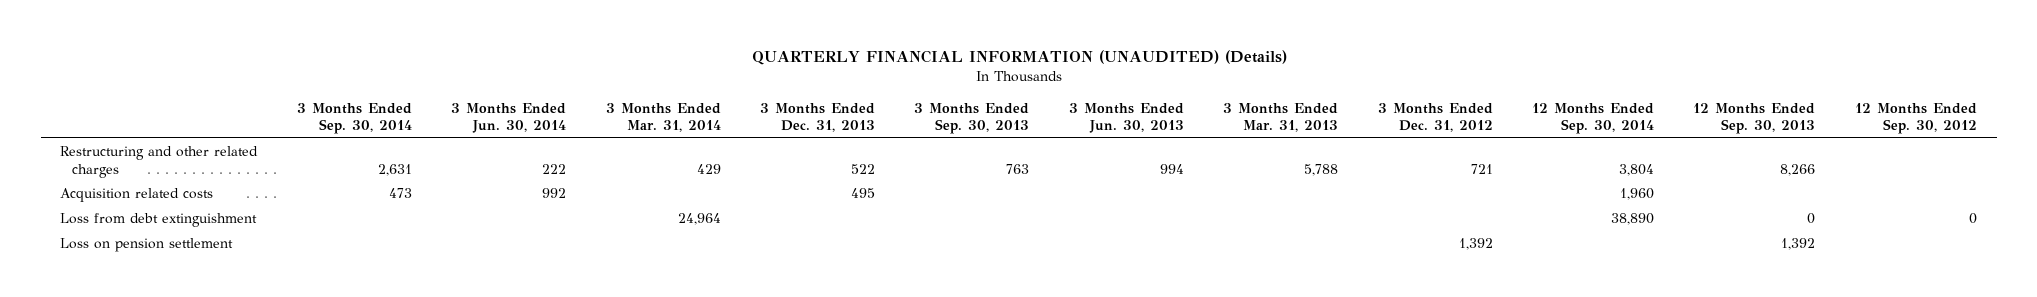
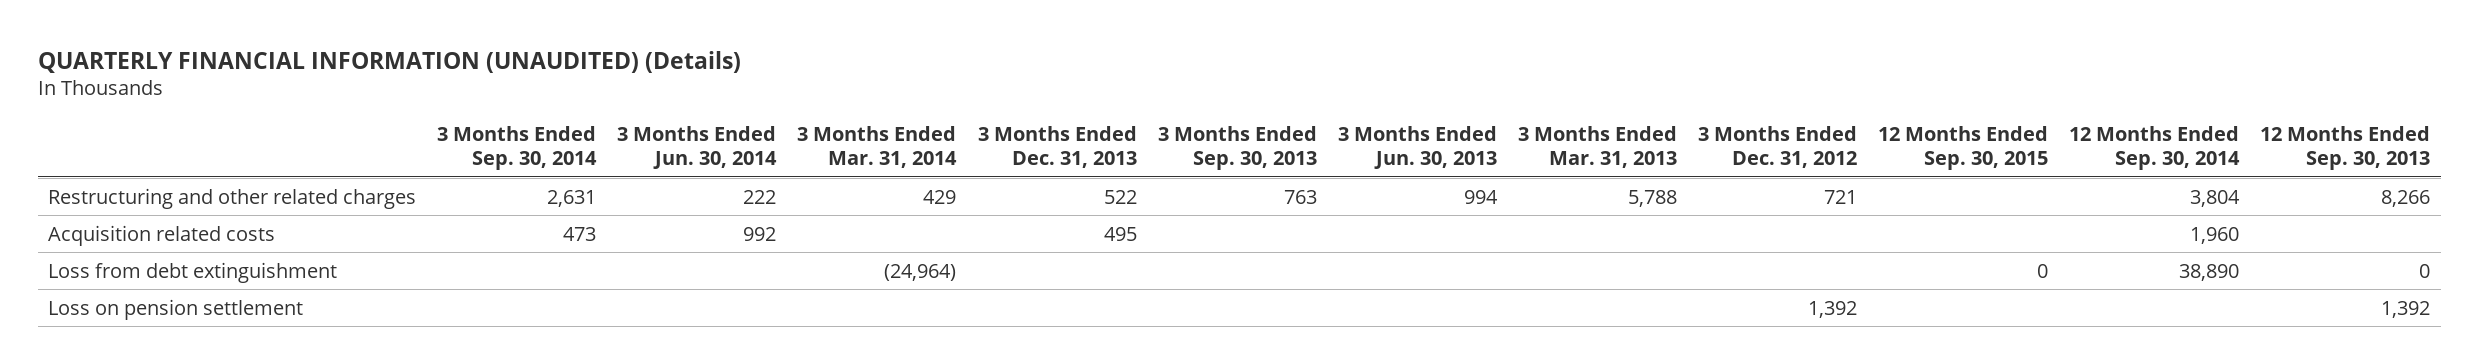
[1854,102,1977,134] 12 Months Ended Sep. 30, 2012 -> none
none -> [1877,126,2048,171] 12 Months Ended Sep. 30, 2015
[677,213,721,226] 24,964 -> [884,263,957,281] (24,964)

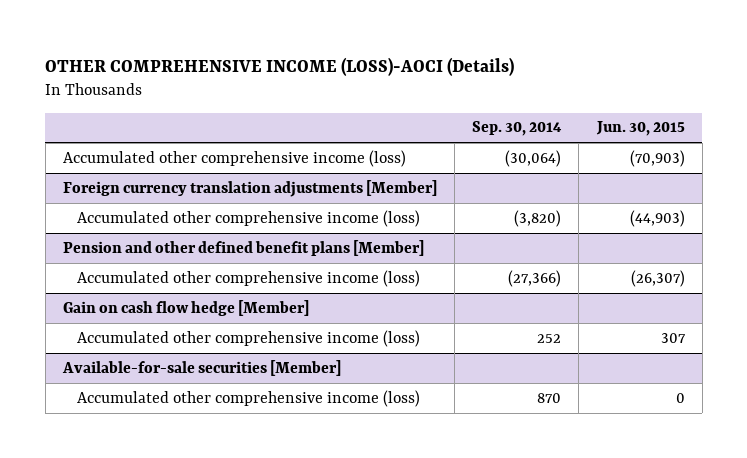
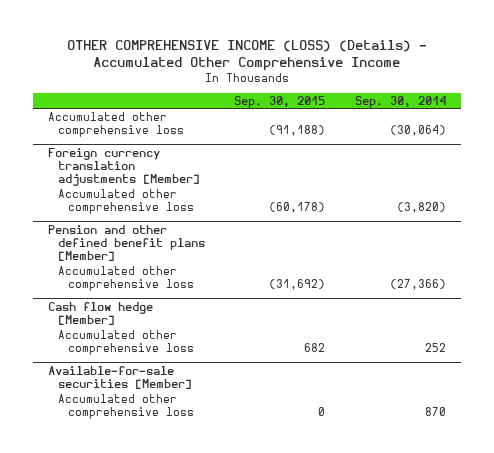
[45,57,515,77] OTHER COMPREHENSIVE INCOME (LOSS)-AOCI (Details) -> [66,40,427,72] OTHER COMPREHENSIVE INCOME (LOSS) (Details) - Accumulated Other Comprehensive Income
[595,121,685,137] Jun. 30, 2015 -> none
none -> [234,95,326,108] Sep. 30, 2015
[62,149,406,167] Accumulated other comprehensive income (loss) -> [47,112,184,138] Accumulated other comprehensive loss
[76,209,420,227] Accumulated other comprehensive income (loss) -> [57,189,194,215] Accumulated other comprehensive loss
[76,269,420,287] Accumulated other comprehensive income (loss) -> [57,266,194,292] Accumulated other comprehensive loss
[62,299,309,316] Gain on cash flow hedge [Member] -> [47,301,153,325] Cash flow hedge [Member]
[76,329,420,347] Accumulated other comprehensive income (loss) -> [57,330,194,356] Accumulated other comprehensive loss
[76,389,420,407] Accumulated other comprehensive income (loss) -> [57,394,194,420] Accumulated other comprehensive loss

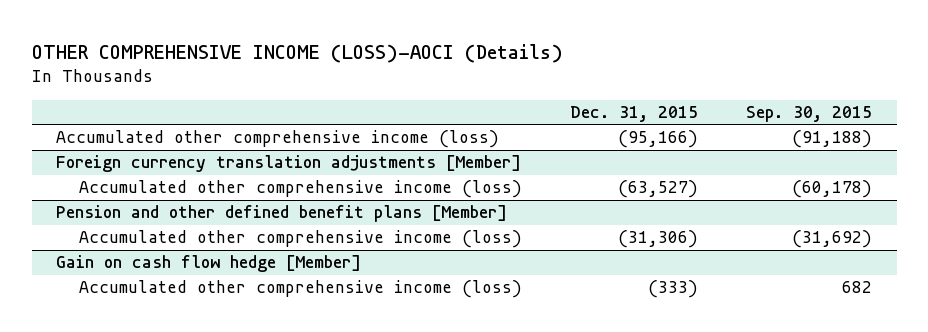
[66,40,427,72] OTHER COMPREHENSIVE INCOME (LOSS) (Details) - Accumulated Other Comprehensive Income -> [31,43,563,63] OTHER COMPREHENSIVE INCOME (LOSS)-AOCI (Details)
[354,95,446,108] Sep. 30, 2014 -> none
none -> [570,105,699,122] Dec. 31, 2015
[47,112,184,138] Accumulated other comprehensive loss -> [55,130,499,149] Accumulated other comprehensive income (loss)
[57,189,194,215] Accumulated other comprehensive loss -> [78,180,522,199] Accumulated other comprehensive income (loss)
[47,365,192,389] Available-for-sale securities [Member] -> none
[57,394,194,420] Accumulated other comprehensive loss -> none
[57,266,194,292] Accumulated other comprehensive loss -> [78,230,522,249] Accumulated other comprehensive income (loss)
[47,301,153,325] Cash flow hedge [Member] -> [55,255,361,273] Gain on cash flow hedge [Member]
[57,330,194,356] Accumulated other comprehensive loss -> [78,280,522,299] Accumulated other comprehensive income (loss)

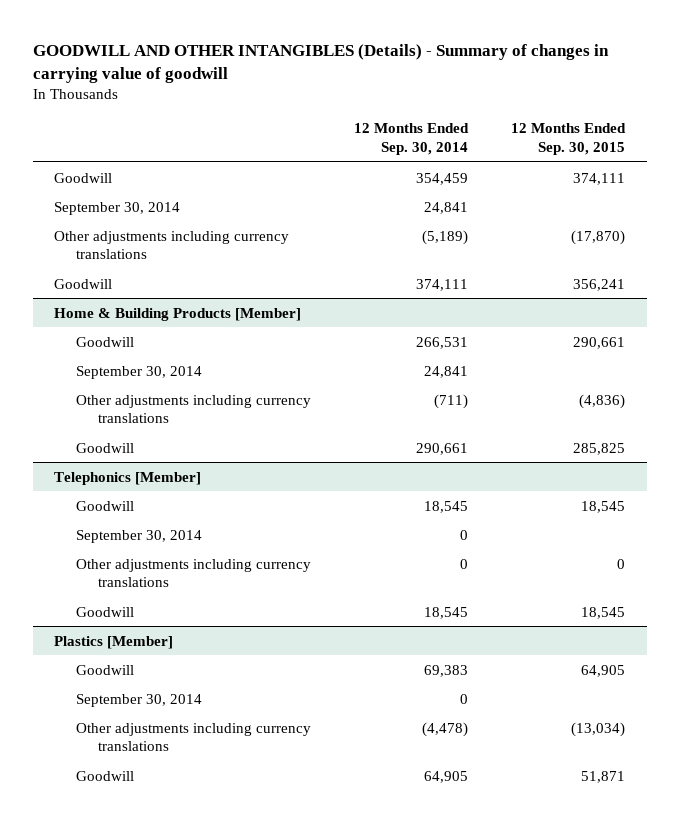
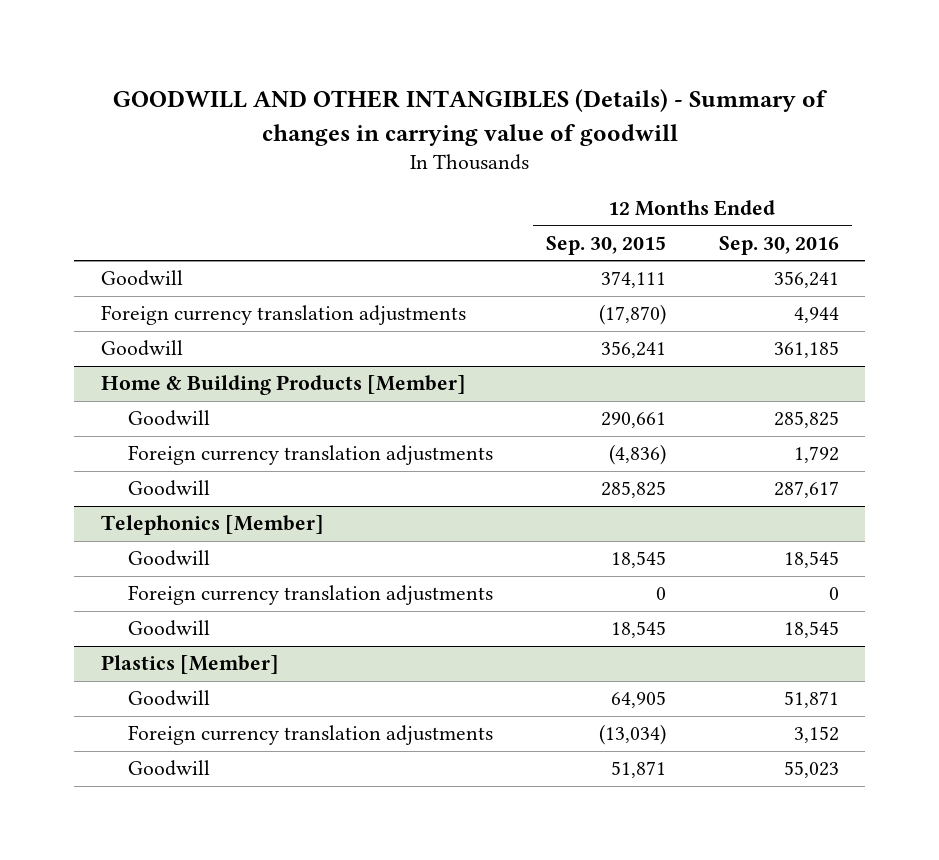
[354,123,470,155] 12 Months Ended Sep. 30, 2014 -> none
none -> [718,236,839,256] Sep. 30, 2016
[54,201,181,215] September 30, 2014 -> none
[54,230,290,259] Other adjustments including currency translations -> [100,305,466,326] Foreign currency translation adjustments
[76,365,203,379] September 30, 2014 -> none
[76,394,312,423] Other adjustments including currency translations -> [127,445,493,466] Foreign currency translation adjustments
[76,529,203,543] September 30, 2014 -> none
[76,558,312,587] Other adjustments including currency translations -> [127,585,493,606] Foreign currency translation adjustments
[76,693,203,707] September 30, 2014 -> none
[76,722,312,751] Other adjustments including currency translations -> [127,725,493,746] Foreign currency translation adjustments

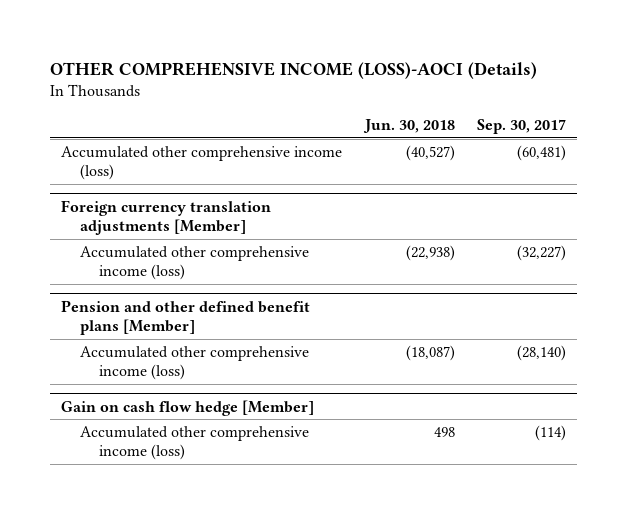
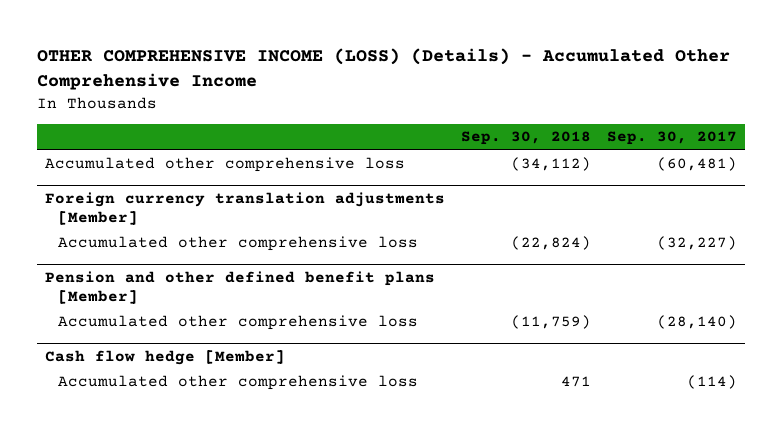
[50,62,538,80] OTHER COMPREHENSIVE INCOME (LOSS)-AOCI (Details) -> [36,48,730,91] OTHER COMPREHENSIVE INCOME (LOSS) (Details) - Accumulated Other Comprehensive Income
[362,119,455,134] Jun. 30, 2018 -> none
none -> [460,131,591,146] Sep. 30, 2018
[61,145,343,181] Accumulated other comprehensive income (loss) -> [44,157,405,173] Accumulated other comprehensive loss
[80,245,310,281] Accumulated other comprehensive income (loss) -> [58,236,419,252] Accumulated other comprehensive loss
[80,345,310,381] Accumulated other comprehensive income (loss) -> [58,315,419,331] Accumulated other comprehensive loss
[61,399,315,416] Gain on cash flow hedge [Member] -> [44,349,285,365] Cash flow hedge [Member]
[80,425,310,461] Accumulated other comprehensive income (loss) -> [58,375,419,391] Accumulated other comprehensive loss

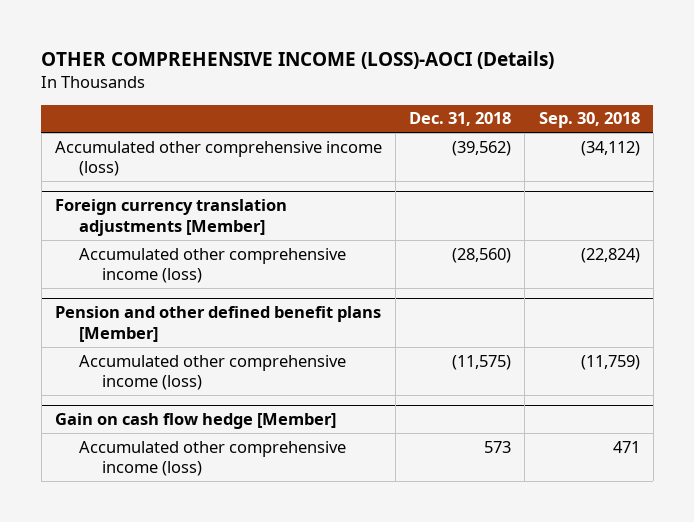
[36,48,730,91] OTHER COMPREHENSIVE INCOME (LOSS) (Details) - Accumulated Other Comprehensive Income -> [41,51,555,70] OTHER COMPREHENSIVE INCOME (LOSS)-AOCI (Details)
[606,131,737,146] Sep. 30, 2017 -> none
none -> [409,112,512,127] Dec. 31, 2018
[44,157,405,173] Accumulated other comprehensive loss -> [54,140,382,177] Accumulated other comprehensive income (loss)
[58,236,419,252] Accumulated other comprehensive loss -> [78,247,346,284] Accumulated other comprehensive income (loss)
[58,315,419,331] Accumulated other comprehensive loss -> [78,354,346,391] Accumulated other comprehensive income (loss)
[44,349,285,365] Cash flow hedge [Member] -> [54,412,336,429] Gain on cash flow hedge [Member]
[58,375,419,391] Accumulated other comprehensive loss -> [78,440,346,477] Accumulated other comprehensive income (loss)

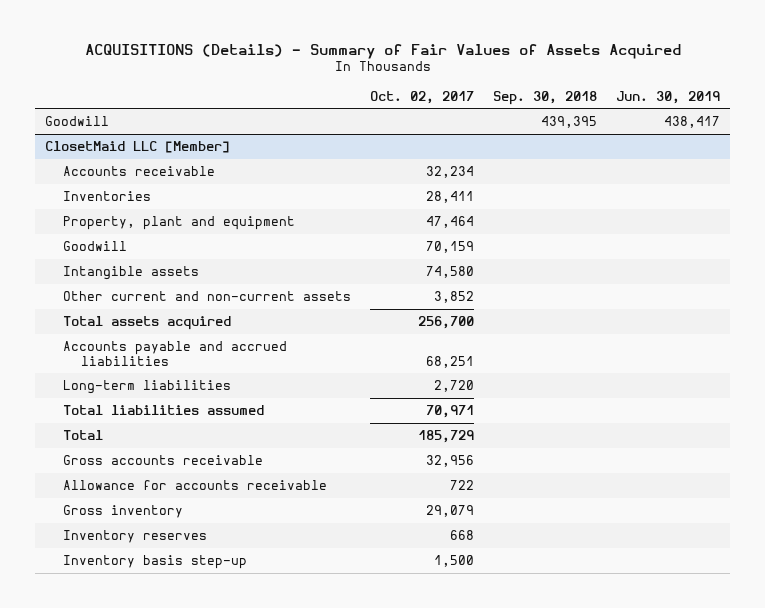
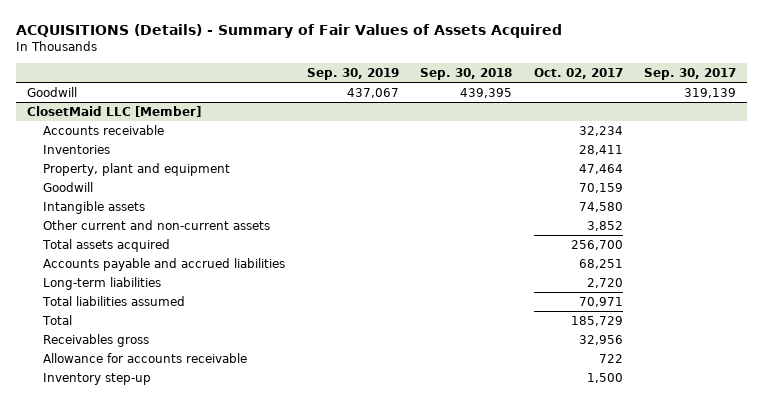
[616,90,721,104] Jun. 30, 2019 -> none
none -> [306,68,399,81] Sep. 30, 2019
none -> [644,68,737,81] Sep. 30, 2017
[62,454,263,465] Gross accounts receivable -> [43,334,150,348] Receivables gross
[62,504,183,518] Gross inventory -> none
[62,529,207,543] Inventory reserves -> none
[62,554,247,569] Inventory basis step-up -> [43,373,152,386] Inventory step-up

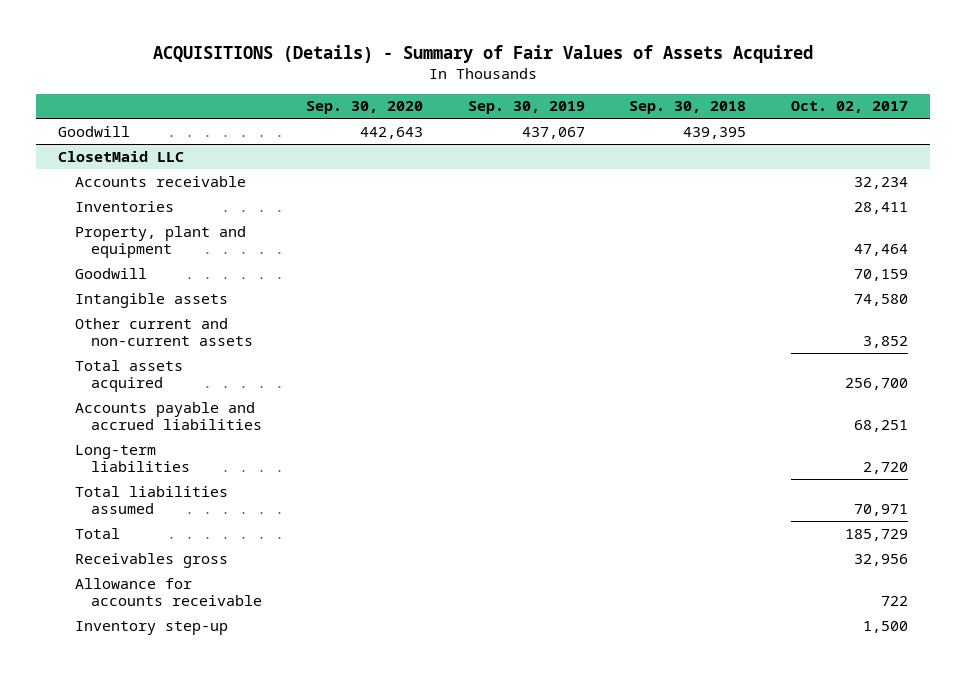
[644,68,737,81] Sep. 30, 2017 -> none
none -> [306,101,424,115] Sep. 30, 2020
[27,106,202,118] ClosetMaid LLC [Member] -> [57,150,184,162] ClosetMaid LLC

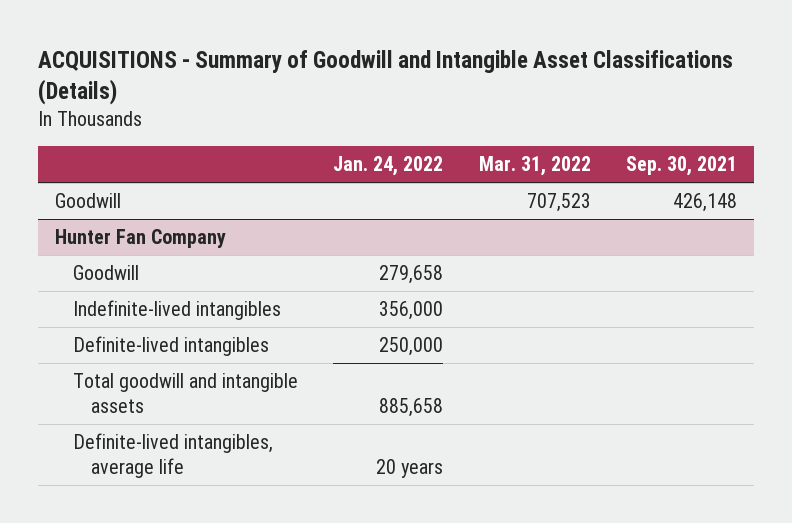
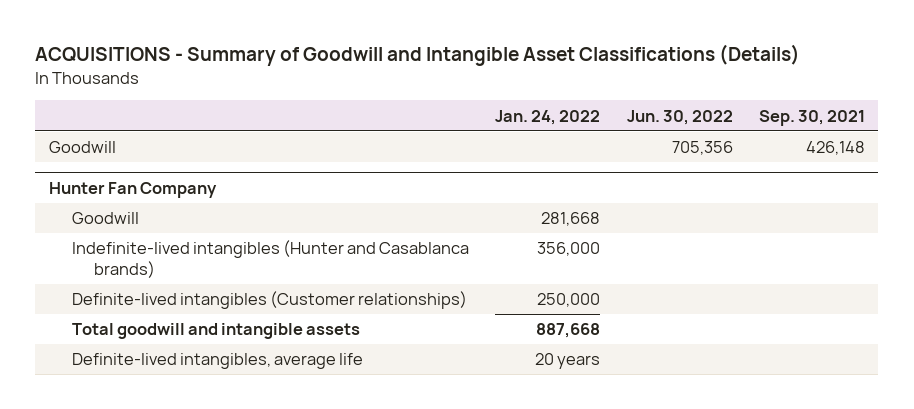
[478,156,591,177] Mar. 31, 2022 -> none
none -> [626,109,733,125] Jun. 30, 2022
[379,265,444,285] 279,658 -> [541,212,601,227] 281,668
[73,300,282,321] Indefinite-lived intangibles -> [71,240,469,279] Indefinite-lived intangibles (Hunter and Casablanca brands)
[73,336,270,357] Definite-lived intangibles -> [71,291,467,310] Definite-lived intangibles (Customer relationships)
[379,398,444,418] 885,658 -> [536,323,601,339] 887,668

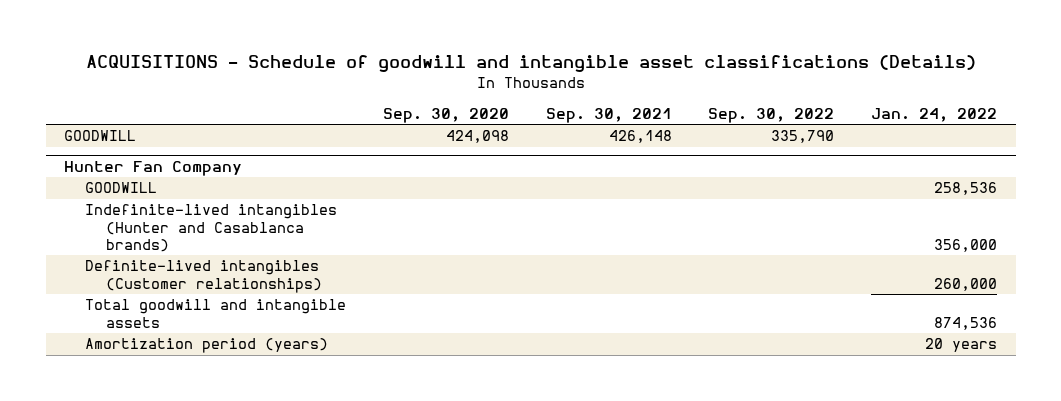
[35,44,801,67] ACQUISITIONS - Summary of Goodwill and Intangible Asset Classifications (Details) -> [85,55,976,73] ACQUISITIONS - Schedule of goodwill and intangible asset classifications (Details)
[626,109,733,125] Jun. 30, 2022 -> none
none -> [382,107,509,123] Sep. 30, 2020
none -> [708,107,835,123] Sep. 30, 2022
[48,141,116,154] Goodwill -> [64,130,137,142] GOODWILL
[71,212,139,225] Goodwill -> [84,182,157,194] GOODWILL
[541,212,601,227] 281,668 -> [934,182,998,196] 258,536
[537,293,601,308] 250,000 -> [934,277,998,291] 260,000
[536,323,601,339] 887,668 -> [934,316,998,330] 874,536
[71,353,363,370] Definite-lived intangibles, average life -> [84,338,328,354] Amortization period (years)

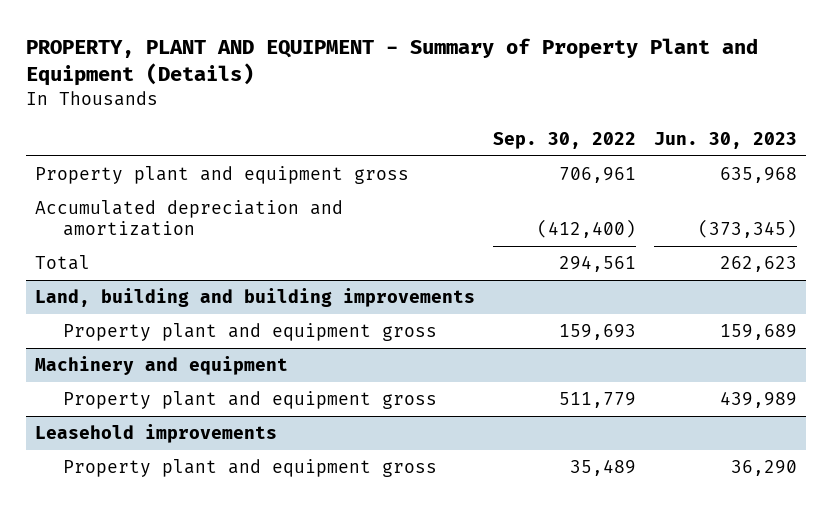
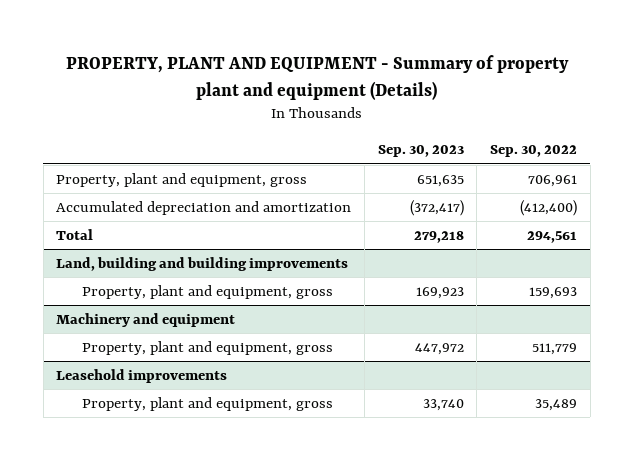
[26,37,759,86] PROPERTY, PLANT AND EQUIPMENT - Summary of Property Plant and Equipment (Details) -> [65,55,569,100] PROPERTY, PLANT AND EQUIPMENT - Summary of property plant and equipment (Details)
[654,132,798,150] Jun. 30, 2023 -> none
none -> [377,145,464,158] Sep. 30, 2023
[35,165,410,184] Property plant and equipment gross -> [56,172,308,187] Property, plant and equipment, gross
[62,322,437,341] Property plant and equipment gross -> [82,284,334,299] Property, plant and equipment, gross
[62,390,437,409] Property plant and equipment gross -> [82,340,334,355] Property, plant and equipment, gross
[62,458,437,477] Property plant and equipment gross -> [82,396,334,411] Property, plant and equipment, gross

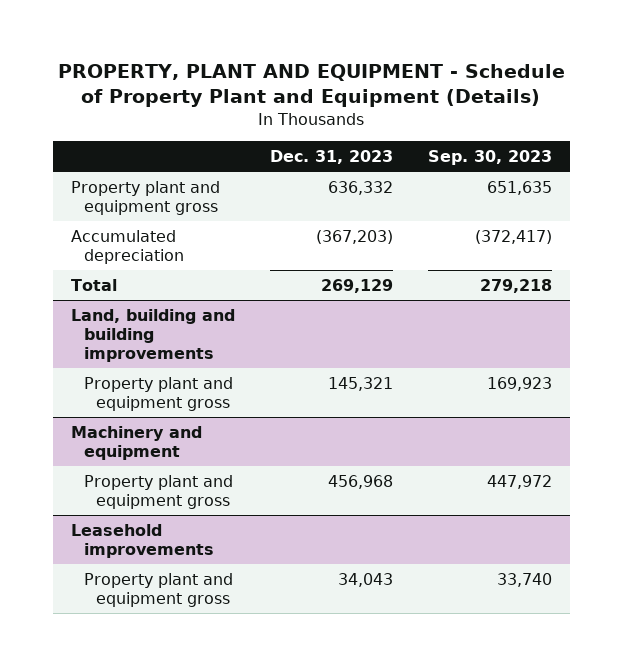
[65,55,569,100] PROPERTY, PLANT AND EQUIPMENT - Summary of property plant and equipment (Details) -> [58,64,566,108] PROPERTY, PLANT AND EQUIPMENT - Schedule of Property Plant and Equipment (Details)
[489,145,577,158] Sep. 30, 2022 -> none
none -> [269,150,393,165] Dec. 31, 2023
[56,172,308,187] Property, plant and equipment, gross -> [70,180,220,216] Property plant and equipment gross
[56,200,352,215] Accumulated depreciation and amortization -> [70,229,184,265] Accumulated depreciation
[82,284,334,299] Property, plant and equipment, gross -> [83,376,233,412] Property plant and equipment gross
[82,340,334,355] Property, plant and equipment, gross -> [83,474,233,510] Property plant and equipment gross
[82,396,334,411] Property, plant and equipment, gross -> [83,572,233,608] Property plant and equipment gross

